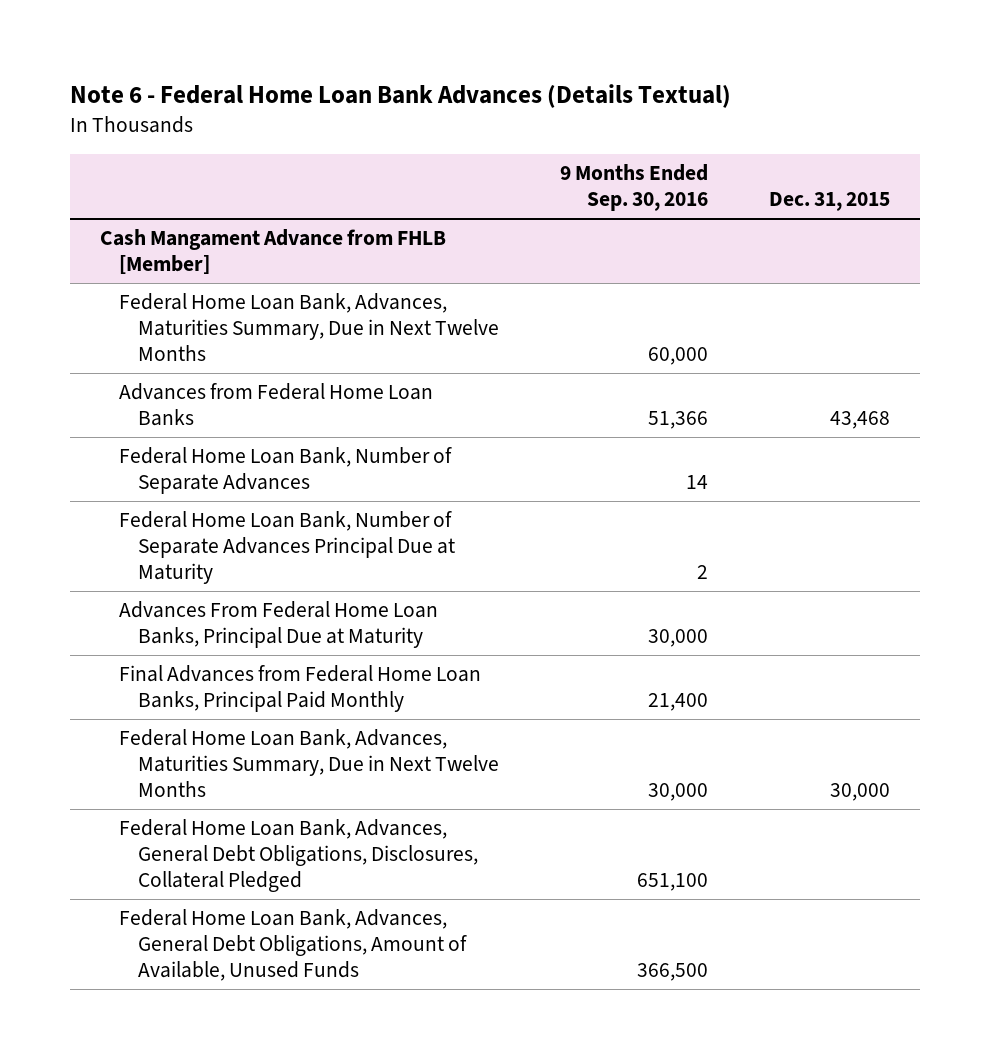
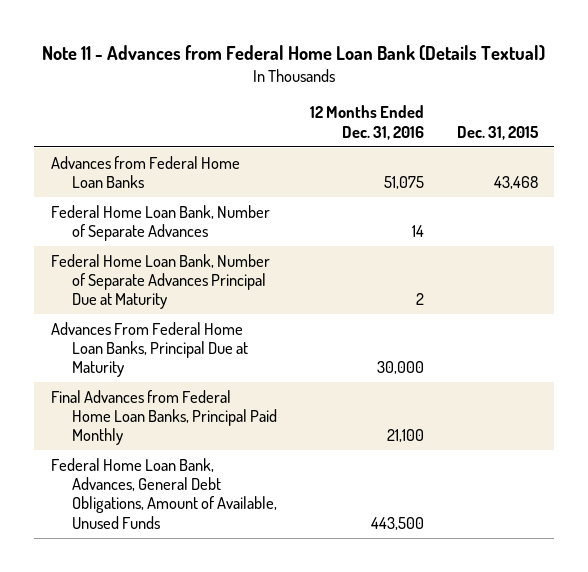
[69,84,731,109] Note 6 - Federal Home Loan Bank Advances (Details Textual) -> [42,44,546,61] Note 11 - Advances from Federal Home Loan Bank (Details Textual)
[559,164,708,212] 9 Months Ended Sep. 30, 2016 -> none
none -> [310,105,425,140] 12 Months Ended Dec. 31, 2016
[100,229,447,275] Cash Mangament Advance from FHLB [Member] -> none
[118,293,499,361] Federal Home Loan Bank, Advances, Maturities Summary, Due in Next Twelve Months -> none
[118,729,499,797] Federal Home Loan Bank, Advances, Maturities Summary, Due in Next Twelve Months -> none
[118,819,478,892] Federal Home Loan Bank, Advances, General Debt Obligations, Disclosures, Collateral Pledged -> none

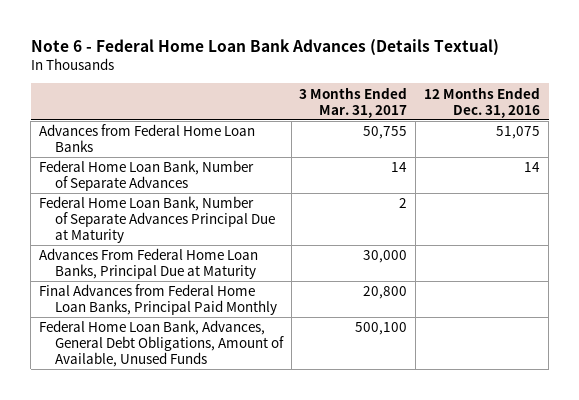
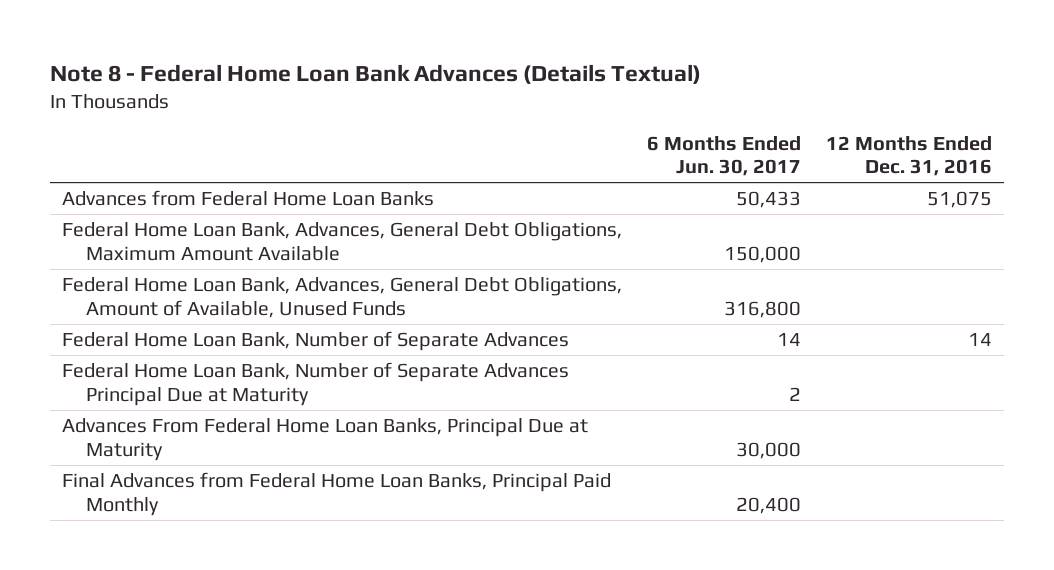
[30,38,499,56] Note 6 - Federal Home Loan Bank Advances (Details Textual) -> [49,63,701,84] Note 8 - Federal Home Loan Bank Advances (Details Textual)
[299,86,408,118] 3 Months Ended Mar. 31, 2017 -> none
none -> [646,135,801,177] 6 Months Ended Jun. 30, 2017
none -> [61,222,622,261] Federal Home Loan Bank, Advances, General Debt Obligations, Maximum Amount Available
[39,320,284,368] Federal Home Loan Bank, Advances, General Debt Obligations, Amount of Available, Unused Funds -> [61,277,622,318] Federal Home Loan Bank, Advances, General Debt Obligations, Amount of Available, Unused Funds

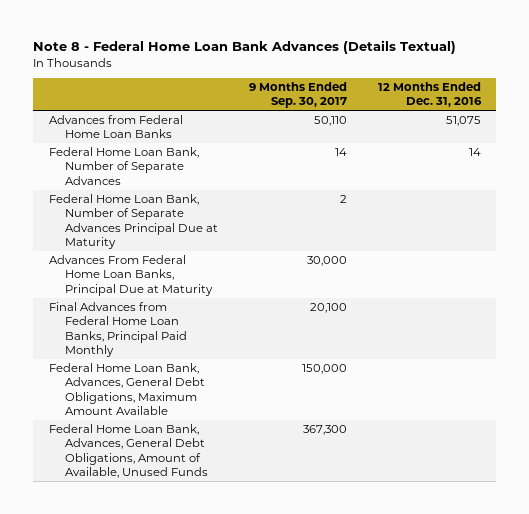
[646,135,801,177] 6 Months Ended Jun. 30, 2017 -> none
none -> [249,82,348,109] 9 Months Ended Sep. 30, 2017
[61,222,622,261] Federal Home Loan Bank, Advances, General Debt Obligations, Maximum Amount Available -> [48,363,206,415] Federal Home Loan Bank, Advances, General Debt Obligations, Maximum Amount Available
[61,277,622,318] Federal Home Loan Bank, Advances, General Debt Obligations, Amount of Available, Unused Funds -> [48,424,209,478] Federal Home Loan Bank, Advances, General Debt Obligations, Amount of Available, Unused Funds

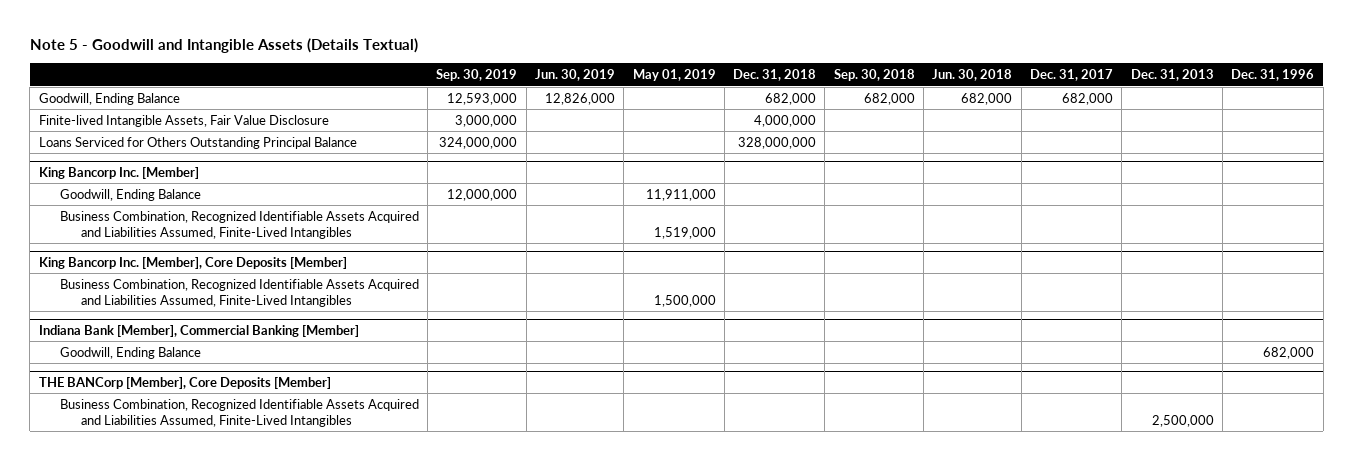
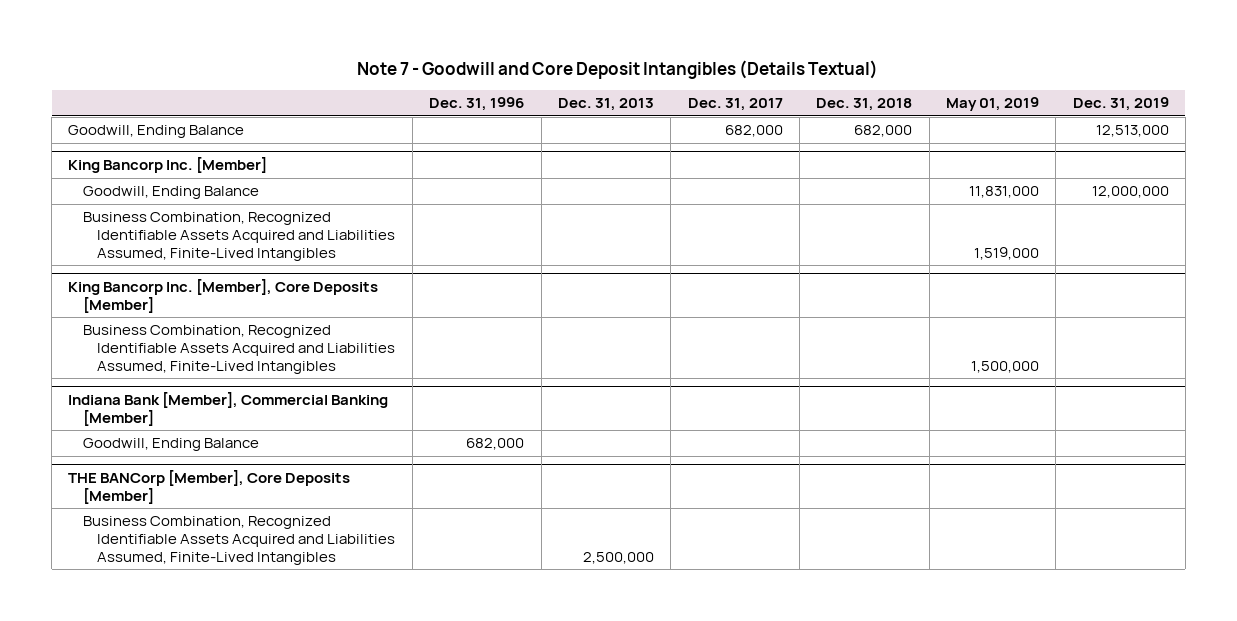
[29,38,418,54] Note 5 - Goodwill and Intangible Assets (Details Textual) -> [357,59,879,79] Note 7 - Goodwill and Core Deposit Intangibles (Details Textual)
[436,69,518,82] Sep. 30, 2019 -> none
[534,69,615,82] Jun. 30, 2019 -> none
[833,69,915,82] Sep. 30, 2018 -> none
[932,69,1013,82] Jun. 30, 2018 -> none
none -> [1072,97,1169,112] Dec. 31, 2019
[38,114,329,127] Finite-lived Intangible Assets, Fair Value Disclosure -> none
[38,136,357,149] Loans Serviced for Others Outstanding Principal Balance -> none
[645,188,716,201] 11,911,000 -> [968,186,1039,199] 11,831,000

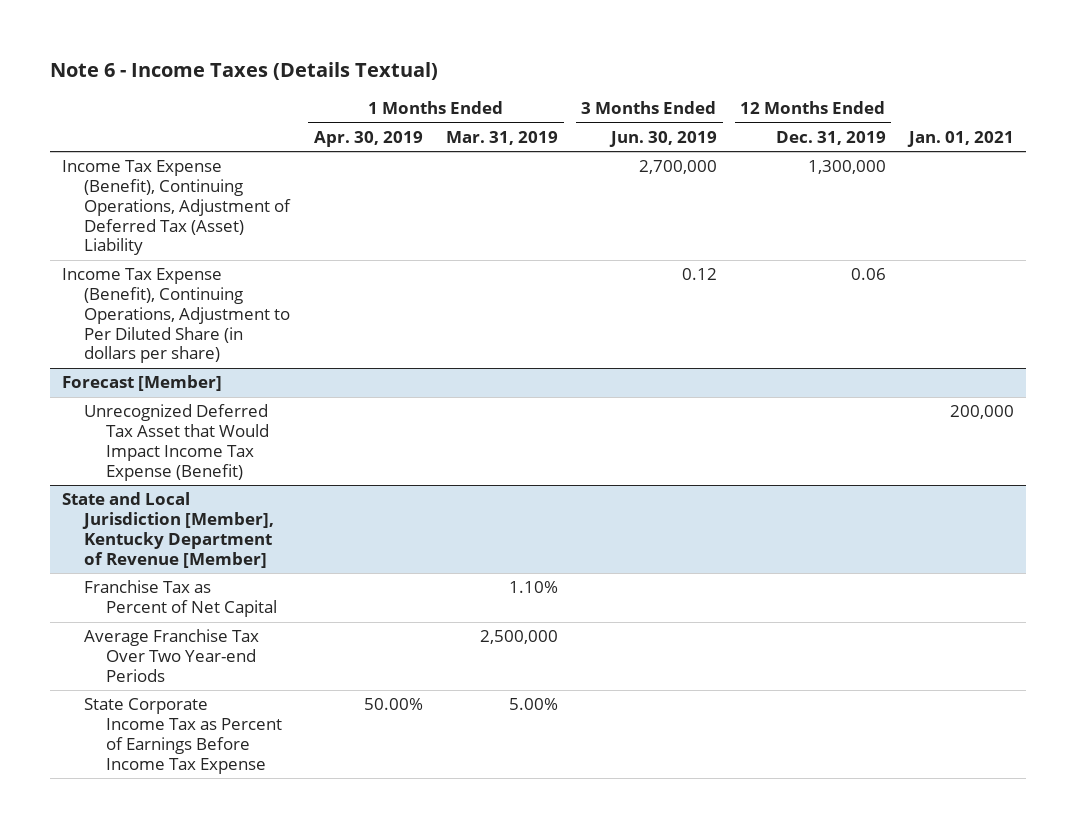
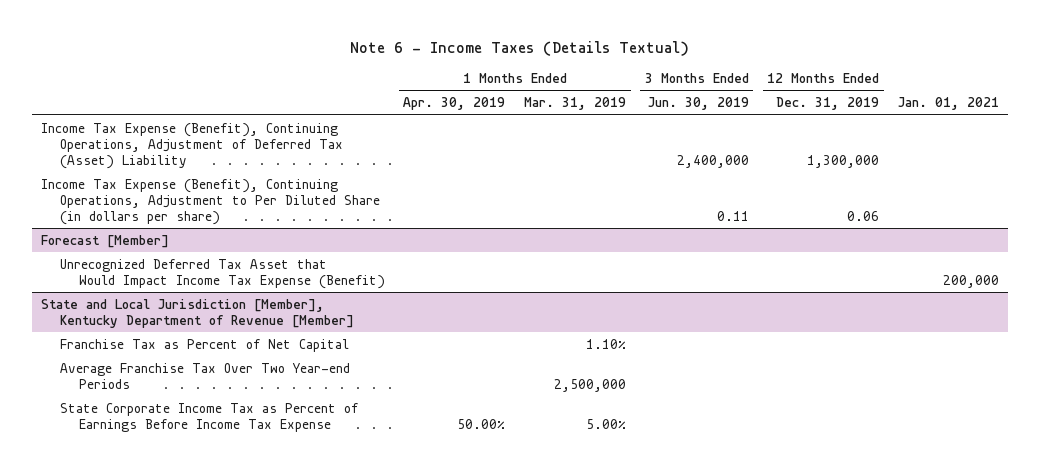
[638,160,717,175] 2,700,000 -> [676,154,749,168] 2,400,000
[681,268,717,281] 0.12 -> [716,210,749,221] 0.11

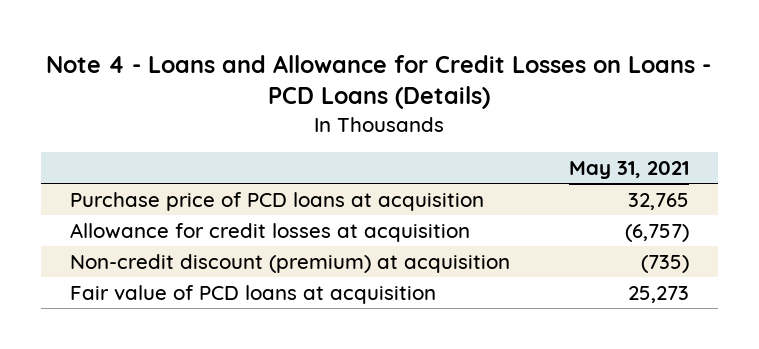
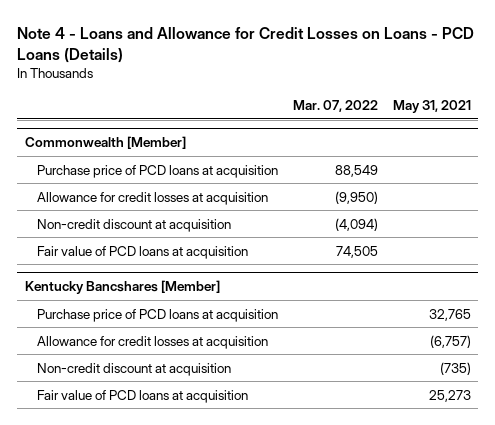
none -> [292,100,378,113] Mar. 07, 2022
none -> [24,136,186,150] Commonwealth [Member]
none -> [36,164,278,178] Purchase price of PCD loans at acquisition
none -> [36,191,268,205] Allowance for credit losses at acquisition
none -> [36,218,231,232] Non-credit discount at acquisition
none -> [36,245,248,259] Fair value of PCD loans at acquisition
none -> [24,280,220,295] Kentucky Bancshares [Member]
[70,253,511,273] Non-credit discount (premium) at acquisition -> [36,362,231,376] Non-credit discount at acquisition

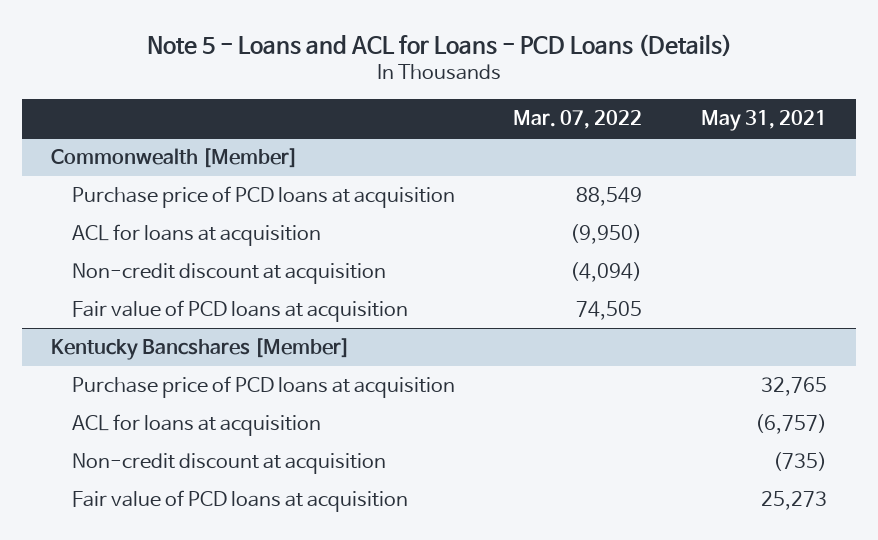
[17,26,475,63] Note 4 - Loans and Allowance for Credit Losses on Loans - PCD Loans (Details) -> [146,33,732,57] Note 5 - Loans and ACL for Loans - PCD Loans (Details)
[36,191,268,205] Allowance for credit losses at acquisition -> [71,224,321,247] ACL for loans at acquisition
[36,335,268,349] Allowance for credit losses at acquisition -> [71,414,321,437] ACL for loans at acquisition

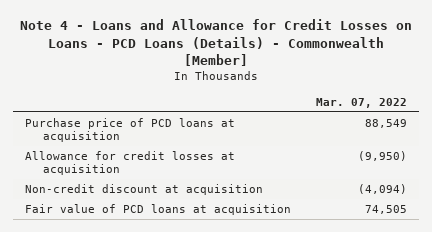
[146,33,732,57] Note 5 - Loans and ACL for Loans - PCD Loans (Details) -> [19,19,412,67] Note 4 - Loans and Allowance for Credit Losses on Loans - PCD Loans (Details) - Commonwealth [Member]
[700,110,827,132] May 31, 2021 -> none
[51,148,299,169] Commonwealth [Member] -> none
[71,224,321,247] ACL for loans at acquisition -> [25,151,236,176] Allowance for credit losses at acquisition
[51,338,351,361] Kentucky Bancshares [Member] -> none
[71,376,455,399] Purchase price of PCD loans at acquisition -> none
[71,414,321,437] ACL for loans at acquisition -> none
[71,453,386,475] Non-credit discount at acquisition -> none
[71,490,408,513] Fair value of PCD loans at acquisition -> none

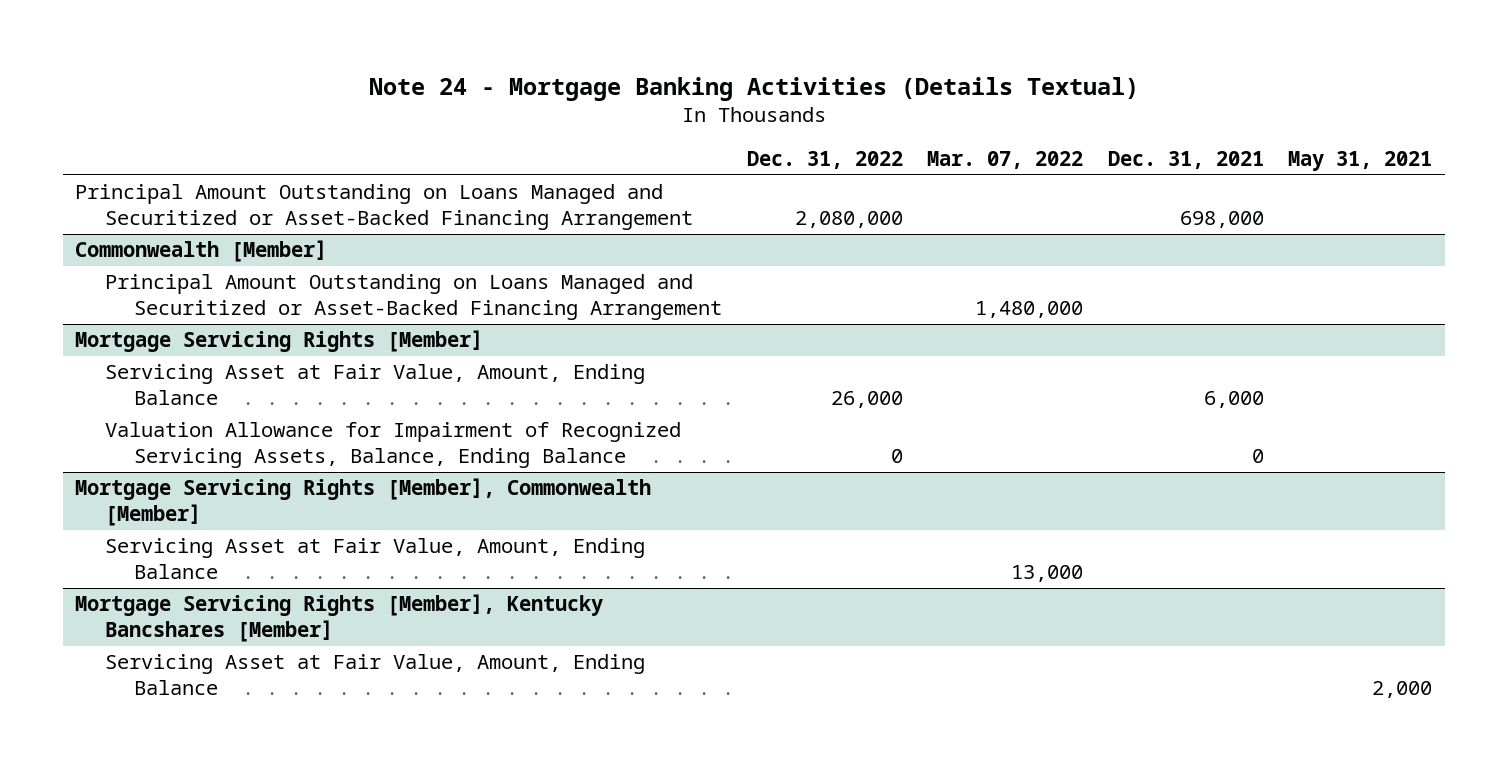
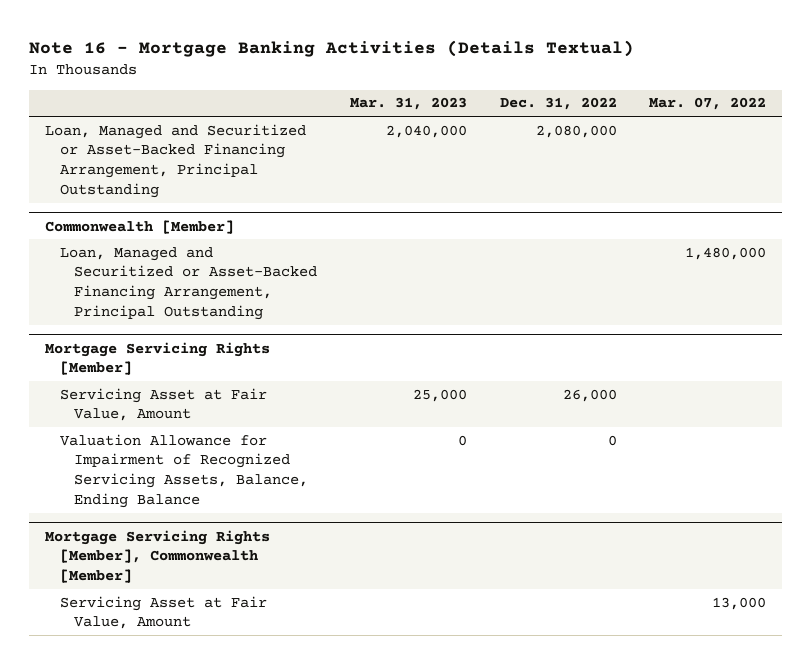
[368,76,1139,101] Note 24 - Mortgage Banking Activities (Details Textual) -> [28,39,634,57] Note 16 - Mortgage Banking Activities (Details Textual)
[1107,151,1264,170] Dec. 31, 2021 -> none
[1288,151,1433,172] May 31, 2021 -> none
none -> [349,97,467,111] Mar. 31, 2023
[75,184,693,231] Principal Amount Outstanding on Loans Managed and Securitized or Asset-Backed Financing Arrangement -> [44,123,306,198] Loan, Managed and Securitized or Asset-Backed Financing Arrangement, Principal Outstanding
[104,274,723,321] Principal Amount Outstanding on Loans Managed and Securitized or Asset-Backed Financing Arrangement -> [59,246,318,320] Loan, Managed and Securitized or Asset-Backed Financing Arrangement, Principal Outstanding
[104,364,645,406] Servicing Asset at Fair Value, Amount, Ending Balance -> [59,387,267,422] Servicing Asset at Fair Value, Amount
[75,594,604,643] Mortgage Servicing Rights [Member], Kentucky Bancshares [Member] -> none
[104,654,645,696] Servicing Asset at Fair Value, Amount, Ending Balance -> none
[104,538,645,580] Servicing Asset at Fair Value, Amount, Ending Balance -> [59,595,267,630] Servicing Asset at Fair Value, Amount

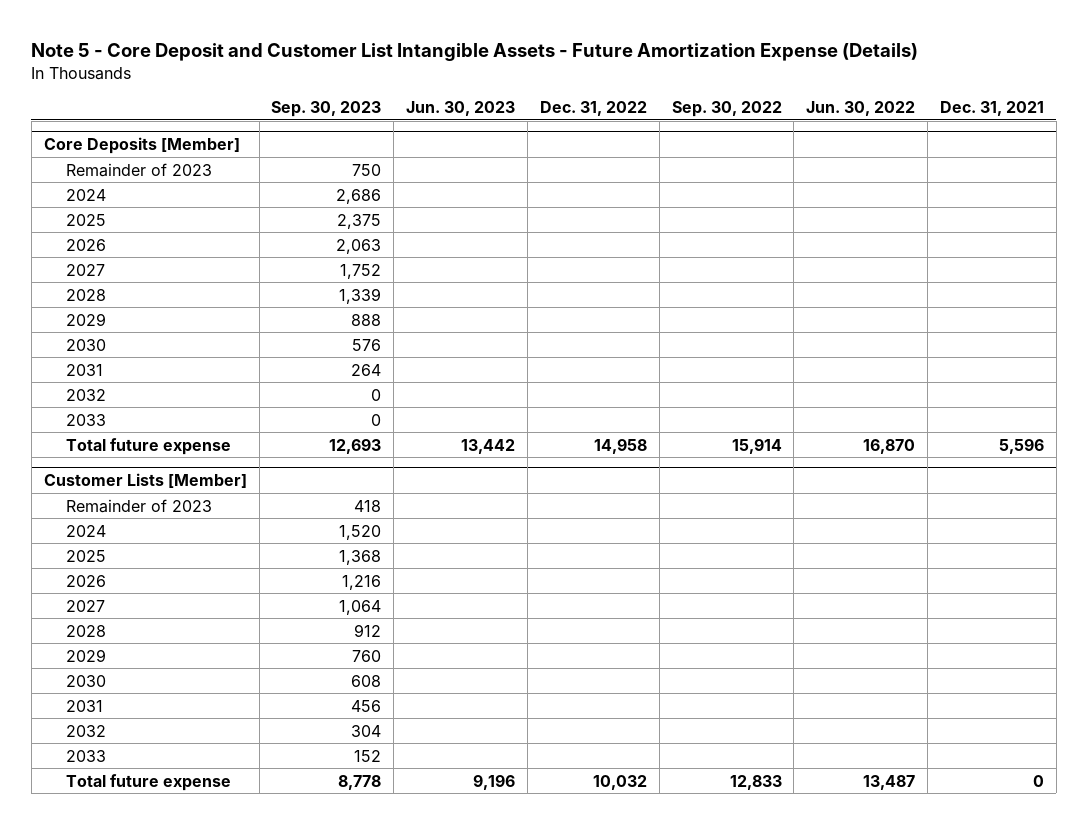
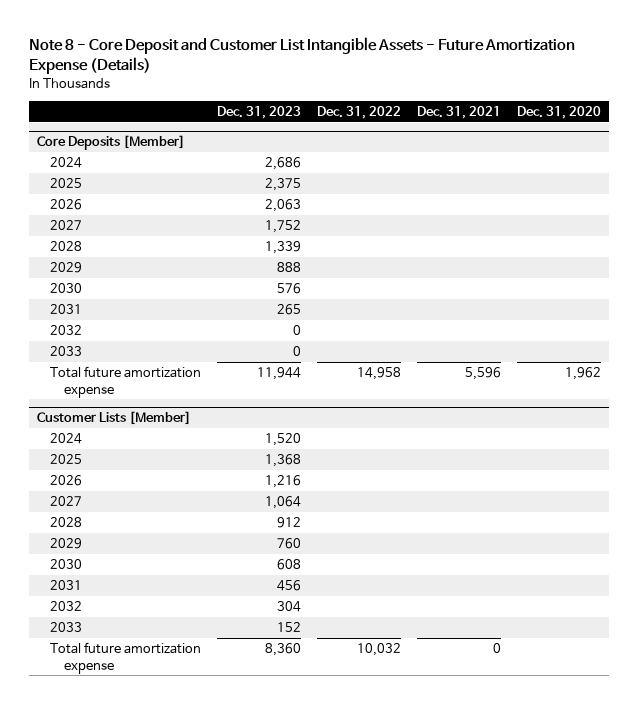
[31,42,919,61] Note 5 - Core Deposit and Customer List Intangible Assets - Future Amortization Expense (Details) -> [29,36,576,75] Note 8 - Core Deposit and Customer List Intangible Assets - Future Amortization Expense (Details)
[271,101,382,118] Sep. 30, 2023 -> none
[406,101,516,117] Jun. 30, 2023 -> none
[671,101,782,118] Sep. 30, 2022 -> none
[806,101,916,117] Jun. 30, 2022 -> none
none -> [217,106,302,120] Dec. 31, 2023
none -> [517,106,602,120] Dec. 31, 2020
[66,162,213,177] Remainder of 2023 -> none
[66,437,232,455] Total future expense -> [50,366,202,398] Total future amortization expense
[66,498,213,513] Remainder of 2023 -> none
[66,773,232,791] Total future expense -> [50,642,202,674] Total future amortization expense

